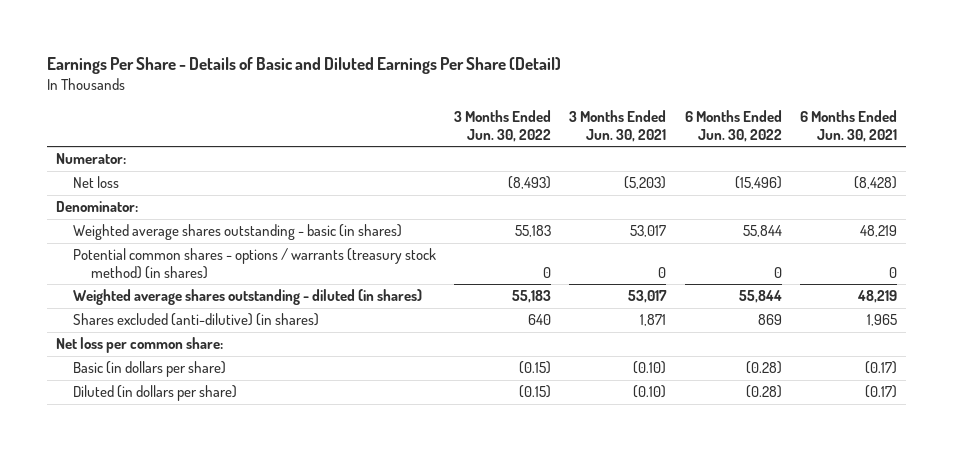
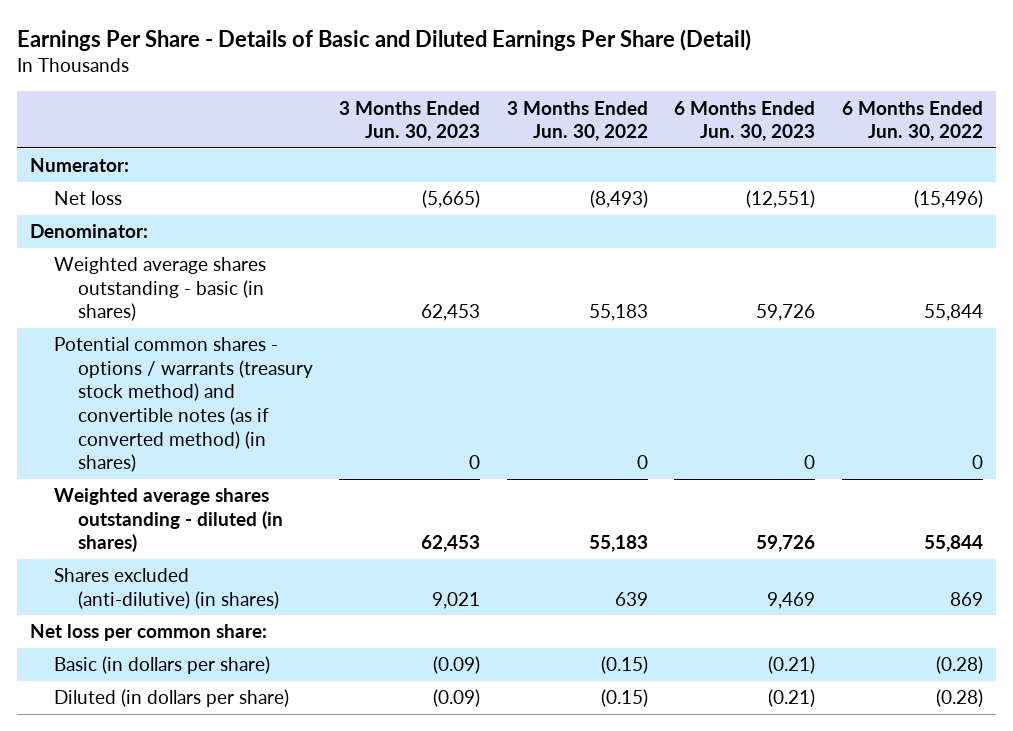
[569,110,667,142] 3 Months Ended Jun. 30, 2021 -> none
[799,110,897,142] 6 Months Ended Jun. 30, 2021 -> none
none -> [339,100,481,142] 3 Months Ended Jun. 30, 2023
none -> [674,100,816,142] 6 Months Ended Jun. 30, 2023
[73,248,437,279] Potential common shares - options / warrants (treasury stock method) (in shares) -> [54,337,313,473] Potential common shares - options / warrants (treasury stock method) and convertible notes (as if converted method) (in shares)
[528,314,552,326] 640 -> [614,591,648,606] 639

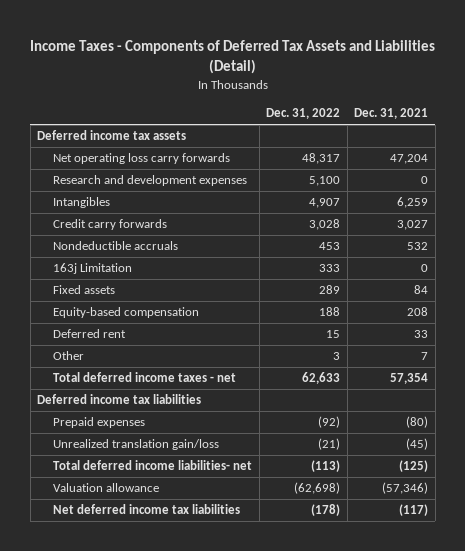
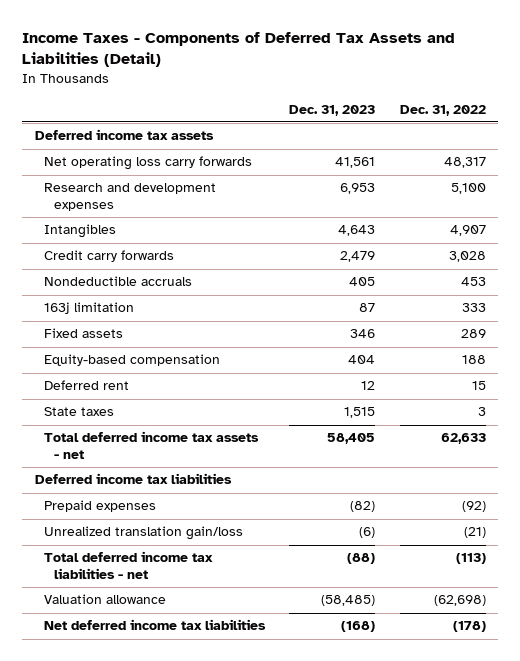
[354,108,429,120] Dec. 31, 2021 -> none
none -> [289,104,376,116] Dec. 31, 2023
[53,263,133,275] 163j Limitation -> [44,302,135,315] 163j limitation
[53,351,85,361] Other -> none
none -> [44,407,115,417] State taxes
[53,372,237,383] Total deferred income taxes - net -> [44,431,260,460] Total deferred income tax assets - net
[53,460,253,471] Total deferred income liabilities- net -> [44,551,214,580] Total deferred income tax liabilities - net

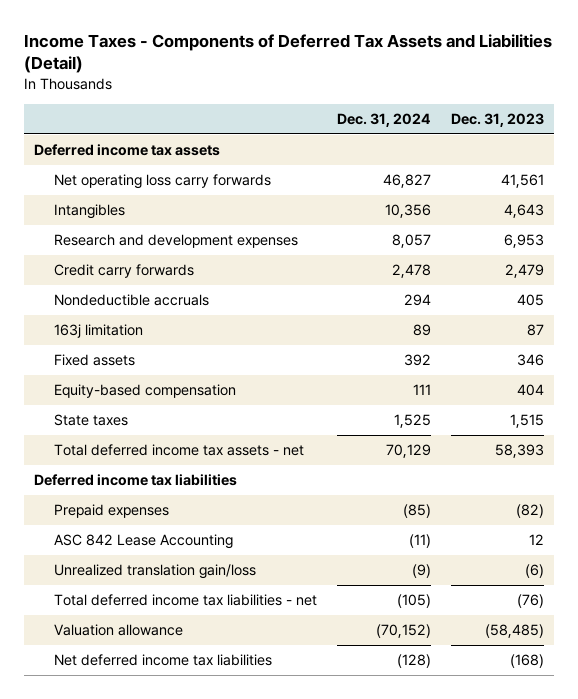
[399,104,486,116] Dec. 31, 2022 -> none
none -> [337,113,432,128] Dec. 31, 2024
[44,183,217,212] Research and development expenses -> [54,234,299,249] Research and development expenses
[44,380,130,391] Deferred rent -> none
[327,433,376,445] 58,405 -> [494,444,544,459] 58,393
none -> [54,534,234,550] ASC 842 Lease Accounting
[347,553,376,565] (88) -> [516,594,544,609] (76)

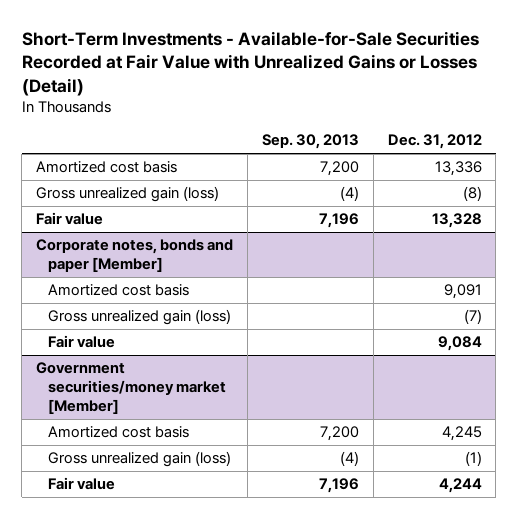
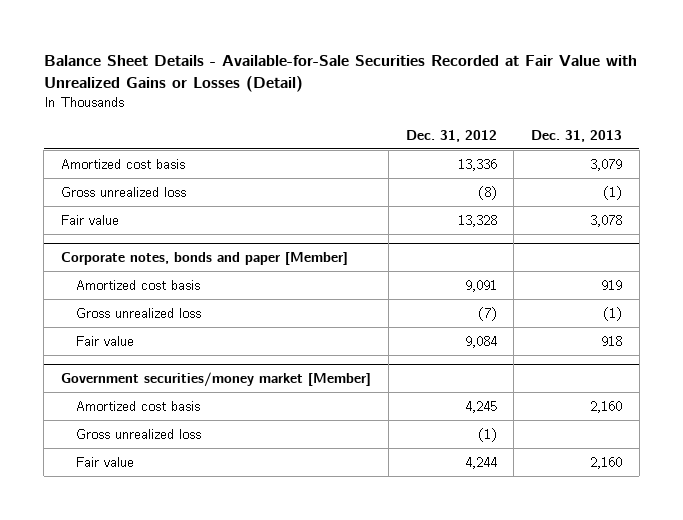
[21,31,479,96] Short-Term Investments - Available-for-Sale Securities Recorded at Fair Value with Unrealized Gains or Losses (Detail) -> [43,54,637,92] Balance Sheet Details - Available-for-Sale Securities Recorded at Fair Value with Unrealized Gains or Losses (Detail)
[261,134,359,150] Sep. 30, 2013 -> none
none -> [530,129,622,142] Dec. 31, 2013
[36,186,220,203] Gross unrealized gain (loss) -> [61,186,187,197] Gross unrealized loss
[48,309,232,326] Gross unrealized gain (loss) -> [75,307,201,318] Gross unrealized loss
[48,451,232,468] Gross unrealized gain (loss) -> [75,428,201,439] Gross unrealized loss

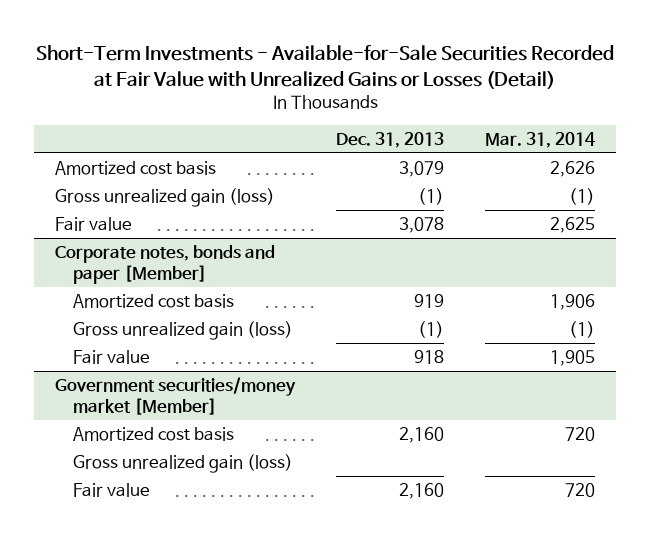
[43,54,637,92] Balance Sheet Details - Available-for-Sale Securities Recorded at Fair Value with Unrealized Gains or Losses (Detail) -> [35,44,614,89] Short-Term Investments - Available-for-Sale Securities Recorded at Fair Value with Unrealized Gains or Losses (Detail)
[405,129,497,142] Dec. 31, 2012 -> none
none -> [484,131,595,148] Mar. 31, 2014
[61,186,187,197] Gross unrealized loss -> [54,188,275,208] Gross unrealized gain (loss)
[75,307,201,318] Gross unrealized loss -> [73,321,294,341] Gross unrealized gain (loss)
[75,428,201,439] Gross unrealized loss -> [73,454,294,474] Gross unrealized gain (loss)

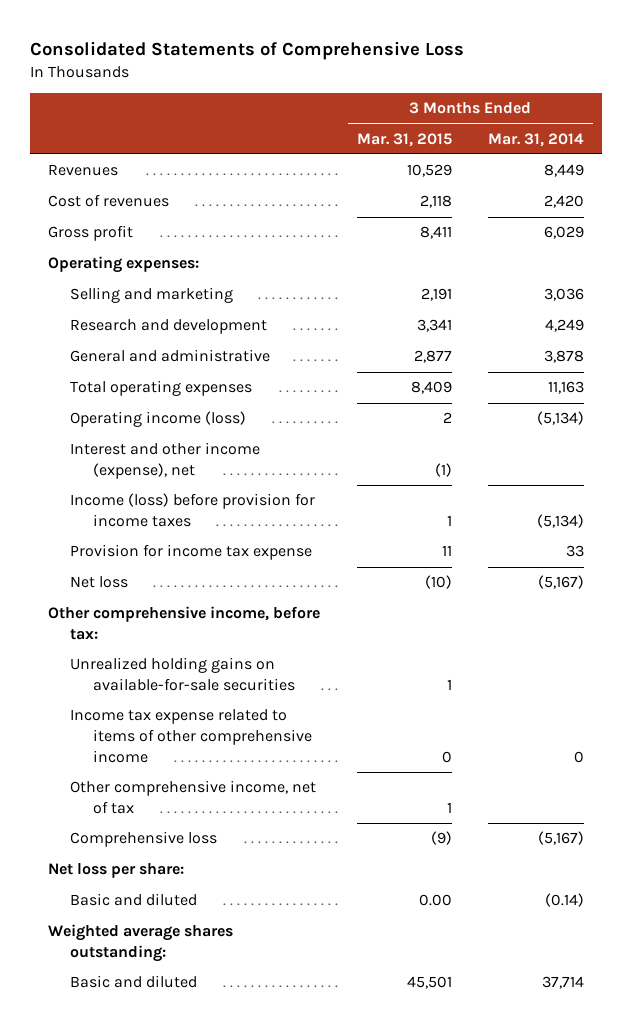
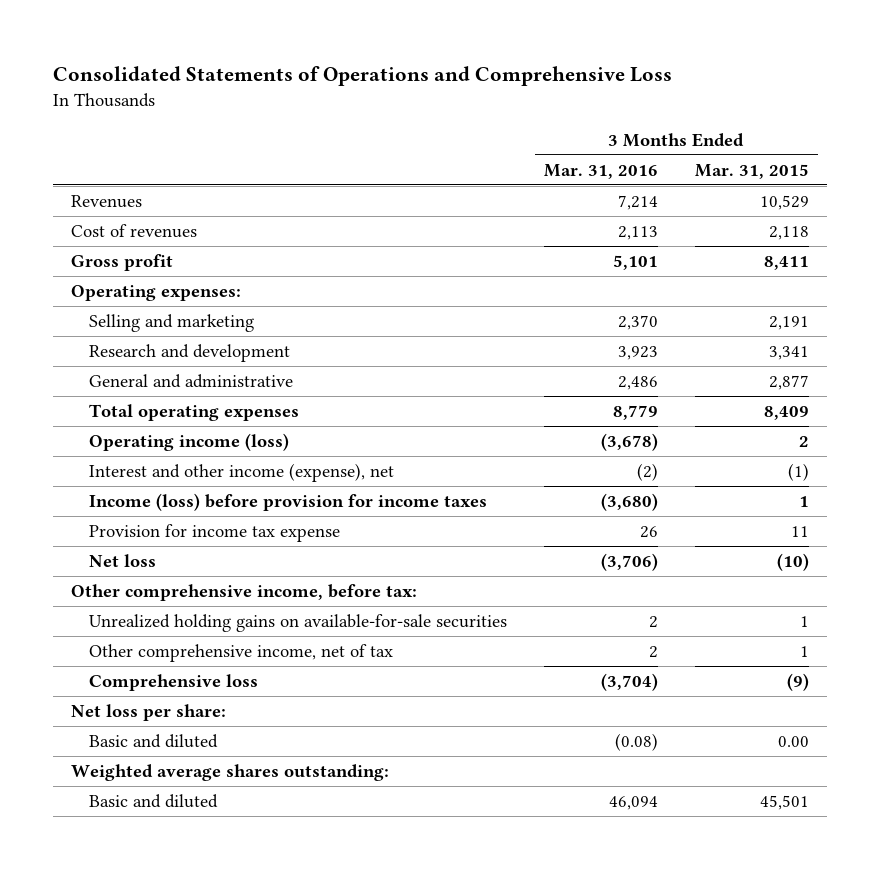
[29,40,464,60] Consolidated Statements of Comprehensive Loss -> [52,66,672,87] Consolidated Statements of Operations and Comprehensive Loss
[488,132,585,147] Mar. 31, 2014 -> none
none -> [543,163,658,179] Mar. 31, 2016
[70,709,312,763] Income tax expense related to items of other comprehensive income -> none

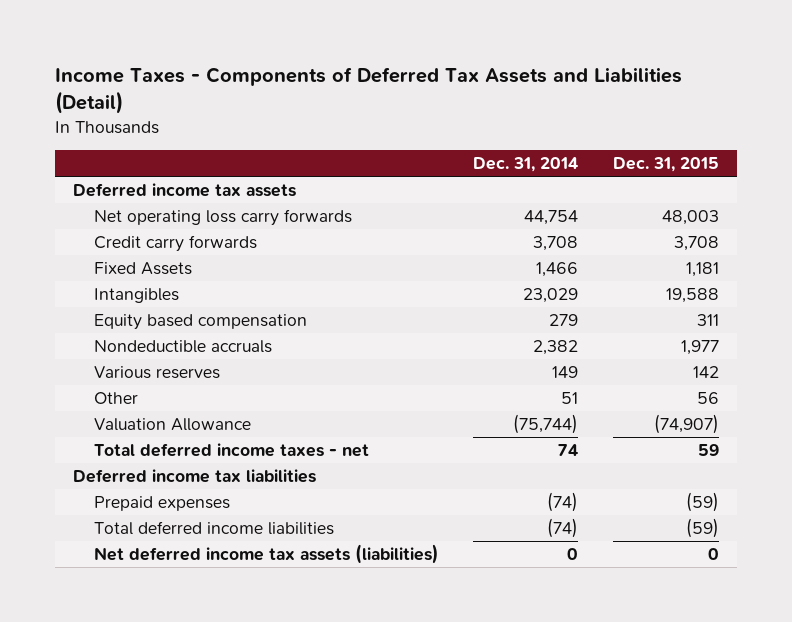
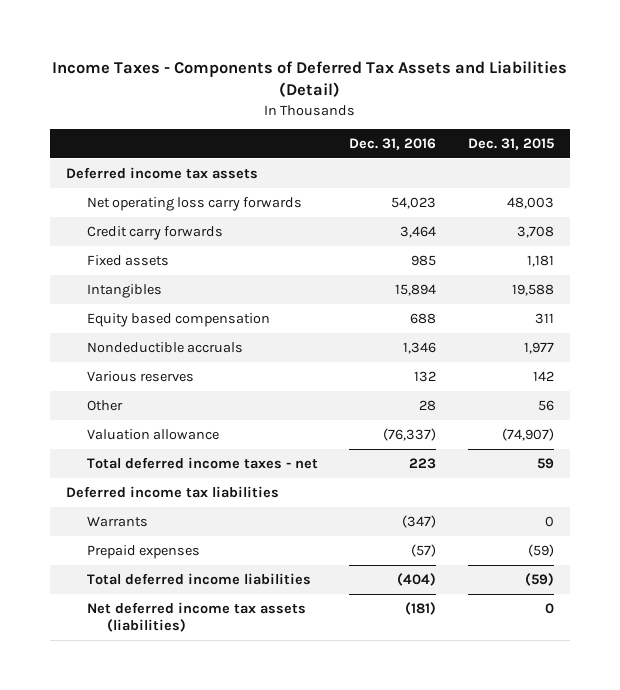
[473,157,579,173] Dec. 31, 2014 -> none
none -> [349,138,437,151] Dec. 31, 2016
[93,261,192,275] Fixed Assets -> [86,254,169,266] Fixed assets
[93,417,251,431] Valuation Allowance -> [86,428,219,440] Valuation allowance
none -> [86,515,148,527] Warrants

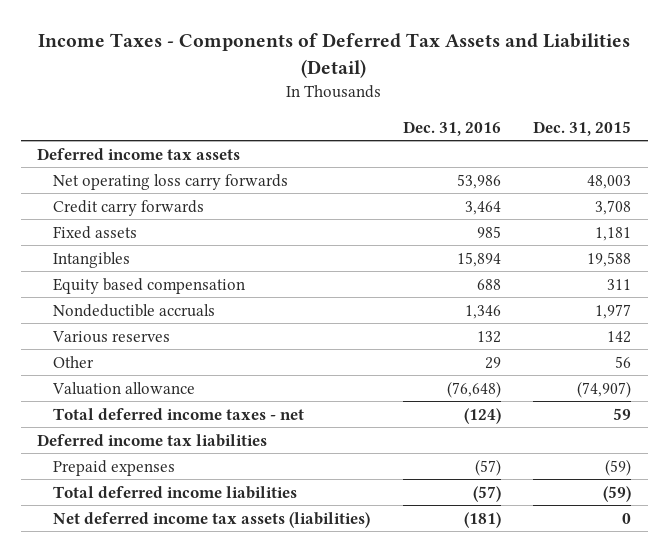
[391,196,437,209] 54,023 -> [456,173,501,189] 53,986
[419,399,437,411] 28 -> [484,356,501,369] 29
[383,427,437,441] (76,337) -> [446,380,501,398] (76,648)
[409,457,437,469] 223 -> [463,407,501,424] (124)
[86,515,148,527] Warrants -> none
[397,572,437,586] (404) -> [472,485,501,502] (57)

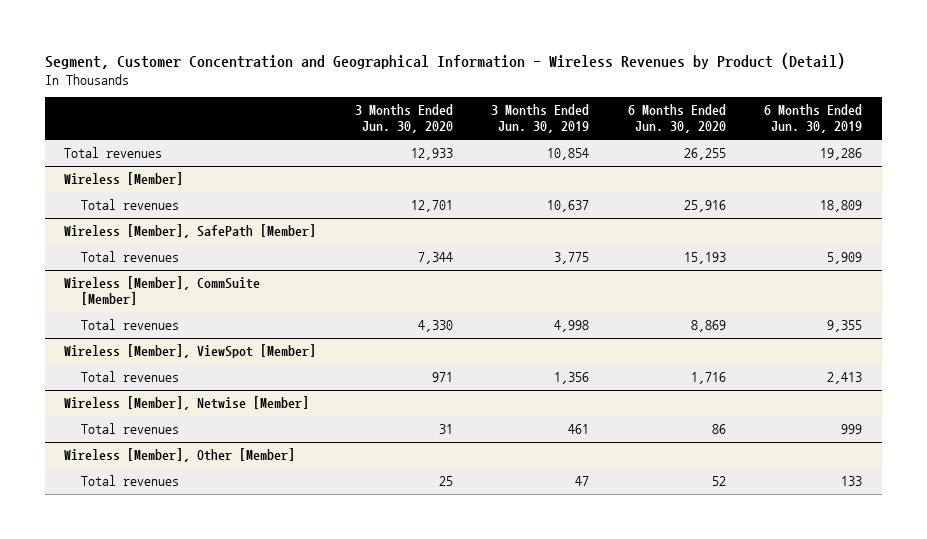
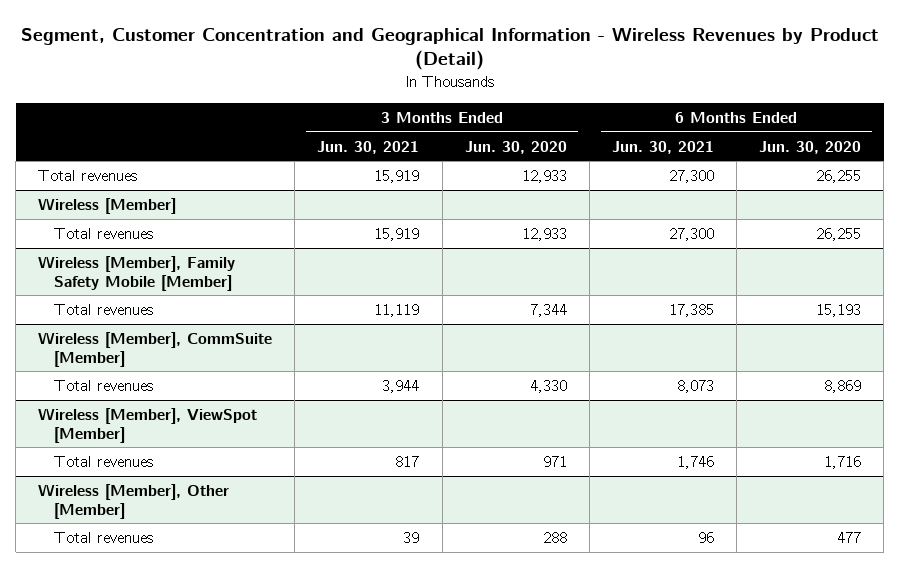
[491,104,590,134] 3 Months Ended Jun. 30, 2019 -> none
[764,104,863,134] 6 Months Ended Jun. 30, 2019 -> none
none -> [317,140,420,154] Jun. 30, 2021
none -> [611,140,714,154] Jun. 30, 2021
[64,224,317,239] Wireless [Member], SafePath [Member] -> none
[410,200,453,213] 12,701 -> [521,227,567,241] 12,933
[683,200,726,213] 25,916 -> [815,227,861,241] 26,255
none -> [38,255,236,291] Wireless [Member], Family Safety Mobile [Member]
[64,396,310,411] Wireless [Member], Netwise [Member] -> none
[81,423,180,435] Total revenues -> none
[438,476,453,487] 25 -> [542,531,567,543] 288
[711,476,726,487] 52 -> [836,531,861,543] 477

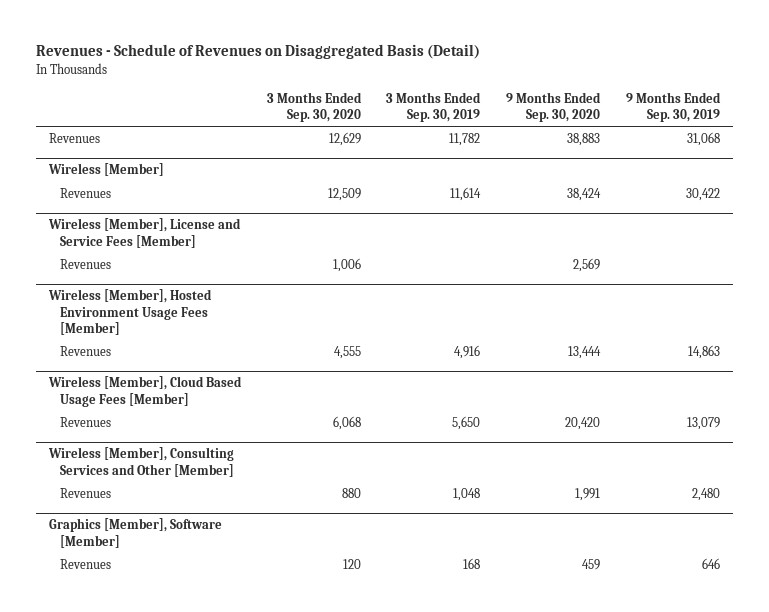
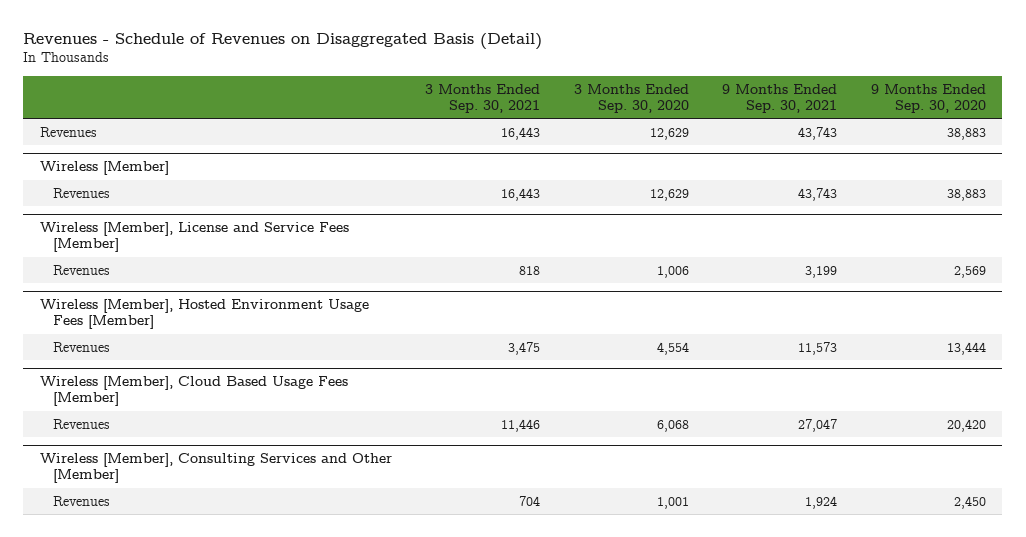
[386,91,482,122] 3 Months Ended Sep. 30, 2019 -> none
[625,91,721,122] 9 Months Ended Sep. 30, 2019 -> none
none -> [425,83,541,113] 3 Months Ended Sep. 30, 2021
none -> [722,83,838,113] 9 Months Ended Sep. 30, 2021
[327,188,361,202] 12,509 -> [649,188,689,201] 12,629
[567,188,602,202] 38,424 -> [946,188,986,201] 38,883
[333,346,361,360] 4,555 -> [656,341,689,355] 4,554
[49,518,223,548] Graphics [Member], Software [Member] -> none
[59,559,111,570] Revenues -> none
[341,488,361,499] 880 -> [656,496,689,509] 1,001
[575,488,601,502] 1,991 -> [953,495,986,509] 2,450

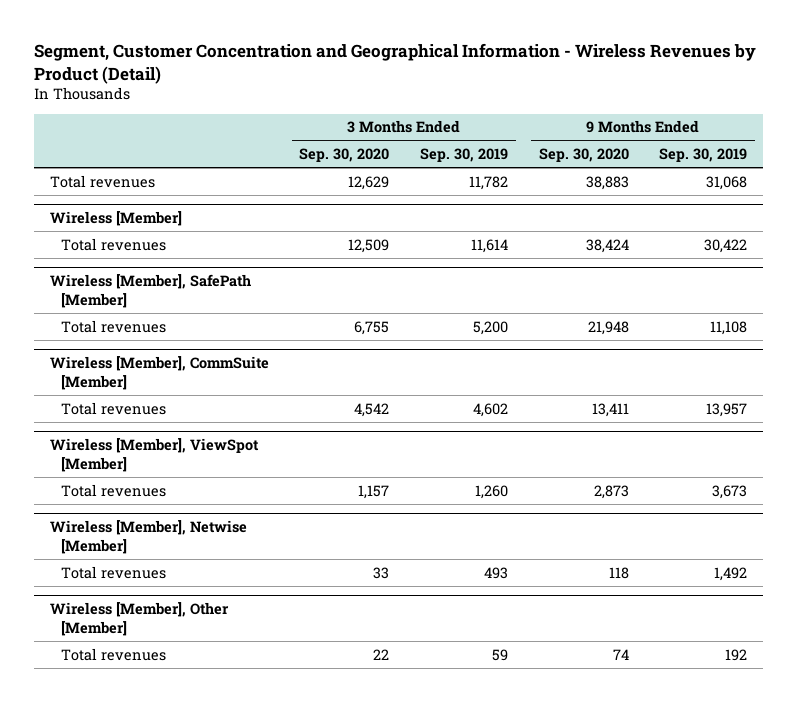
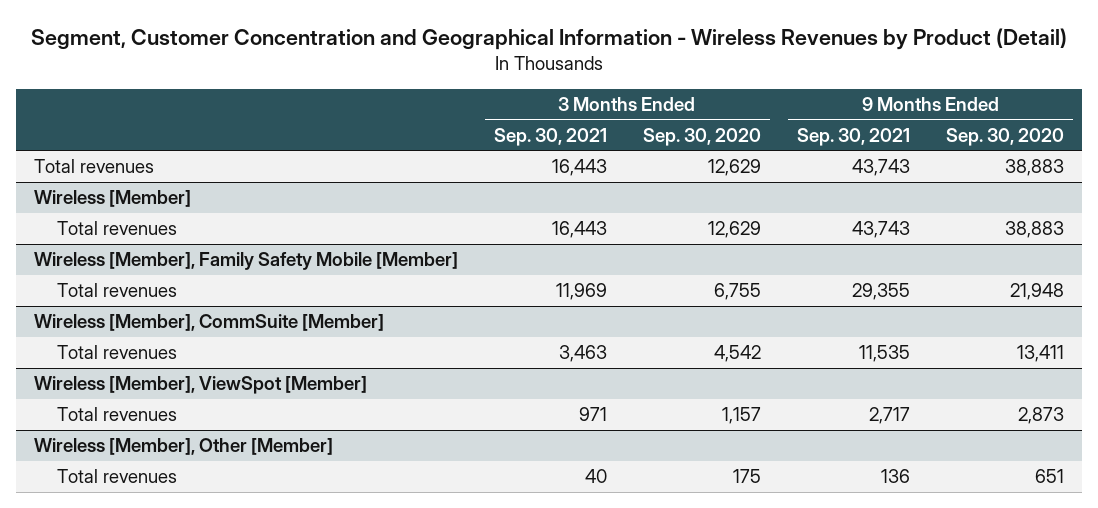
[419,148,508,163] Sep. 30, 2019 -> none
[659,148,748,163] Sep. 30, 2019 -> none
none -> [493,127,607,146] Sep. 30, 2021
none -> [797,127,911,146] Sep. 30, 2021
[49,274,251,308] Wireless [Member], SafePath [Member] -> none
[348,238,390,253] 12,509 -> [707,221,761,239] 12,629
[585,238,629,253] 38,424 -> [1005,221,1065,239] 38,883
none -> [33,252,458,271] Wireless [Member], Family Safety Mobile [Member]
[49,520,247,554] Wireless [Member], Netwise [Member] -> none
[61,565,167,579] Total revenues -> none
[373,648,390,660] 22 -> [732,469,761,484] 175
[612,648,629,660] 74 -> [1035,469,1065,484] 651

